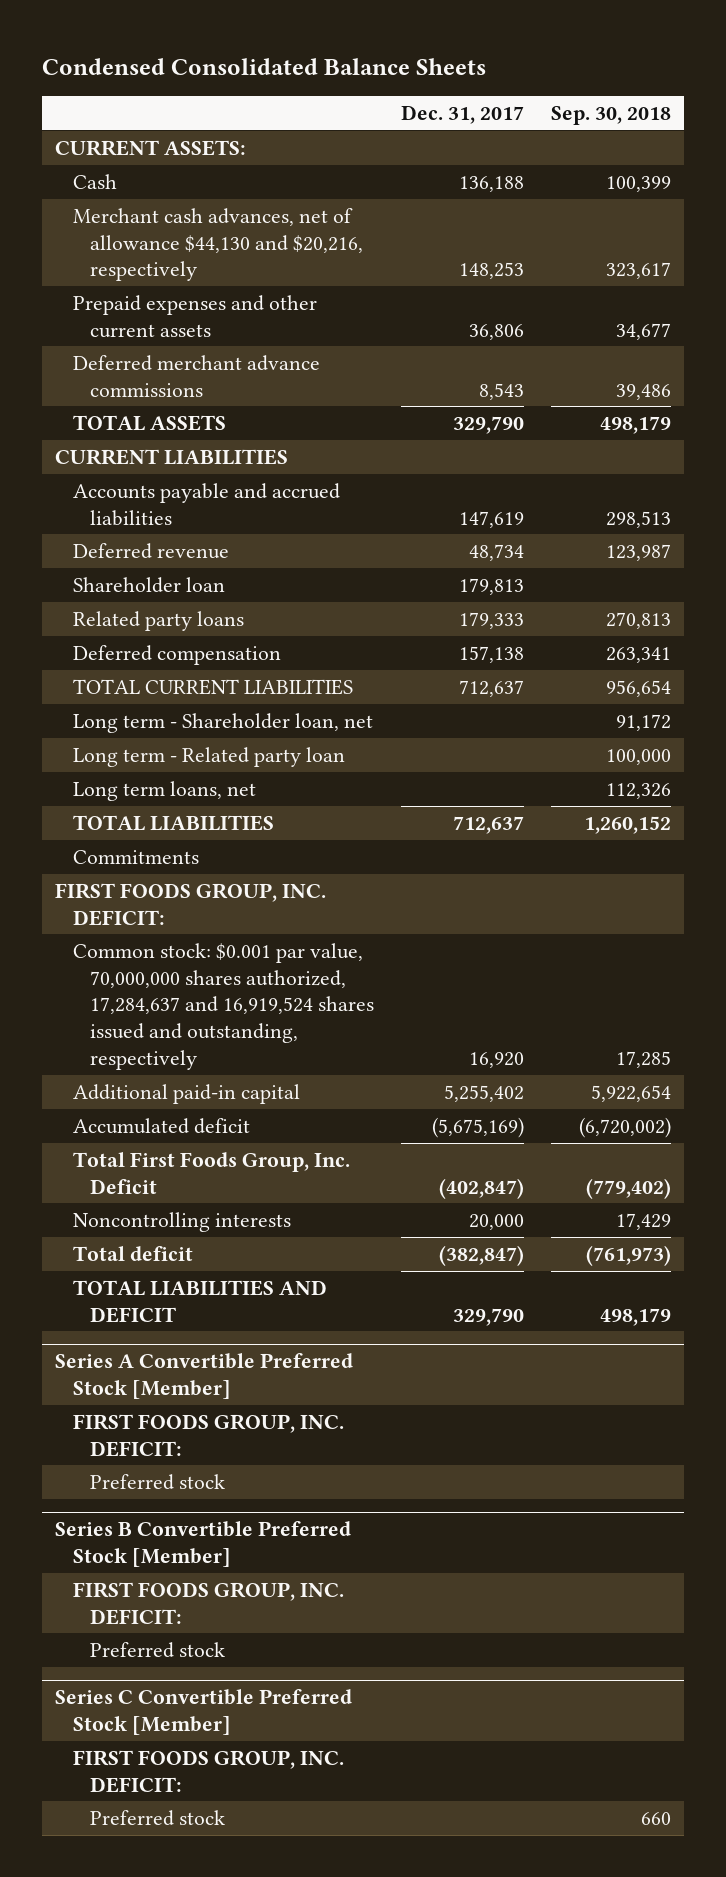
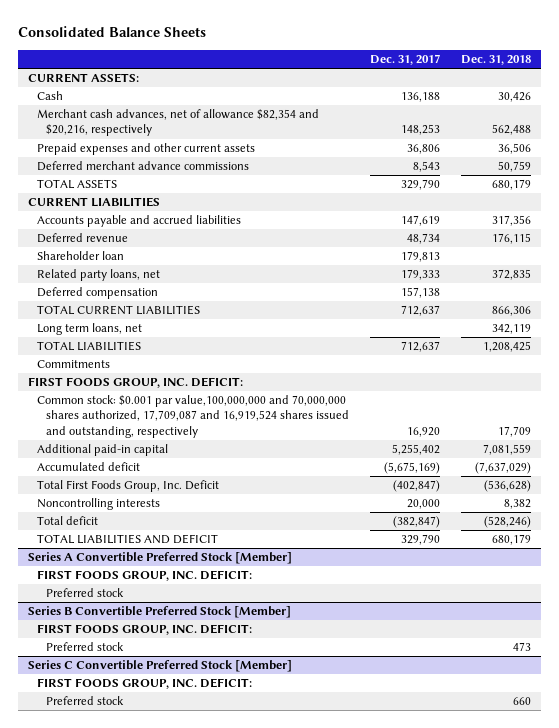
[41,57,486,75] Condensed Consolidated Balance Sheets -> [17,26,206,38] Consolidated Balance Sheets
[550,105,671,125] Sep. 30, 2018 -> none
none -> [461,55,532,66] Dec. 31, 2018
[72,207,364,282] Merchant cash advances, net of allowance $44,130 and $20,216, respectively -> [37,109,320,137] Merchant cash advances, net of allowance $82,354 and $20,216, respectively
[72,610,244,631] Related party loans -> [37,269,161,282] Related party loans, net
[72,712,373,733] Long term - Shareholder loan, net -> none
[72,746,345,767] Long term - Related party loan -> none
[72,942,375,1071] Common stock: $0.001 par value, 70,000,000 shares authorized, 17,284,637 and 16,919,524 shares issued and outstanding, respectively -> [37,395,350,438] Common stock: $0.001 par value,100,000,000 and 70,000,000 shares authorized, 17,709,087 and 16,919,524 shares issued and outstanding, respectively

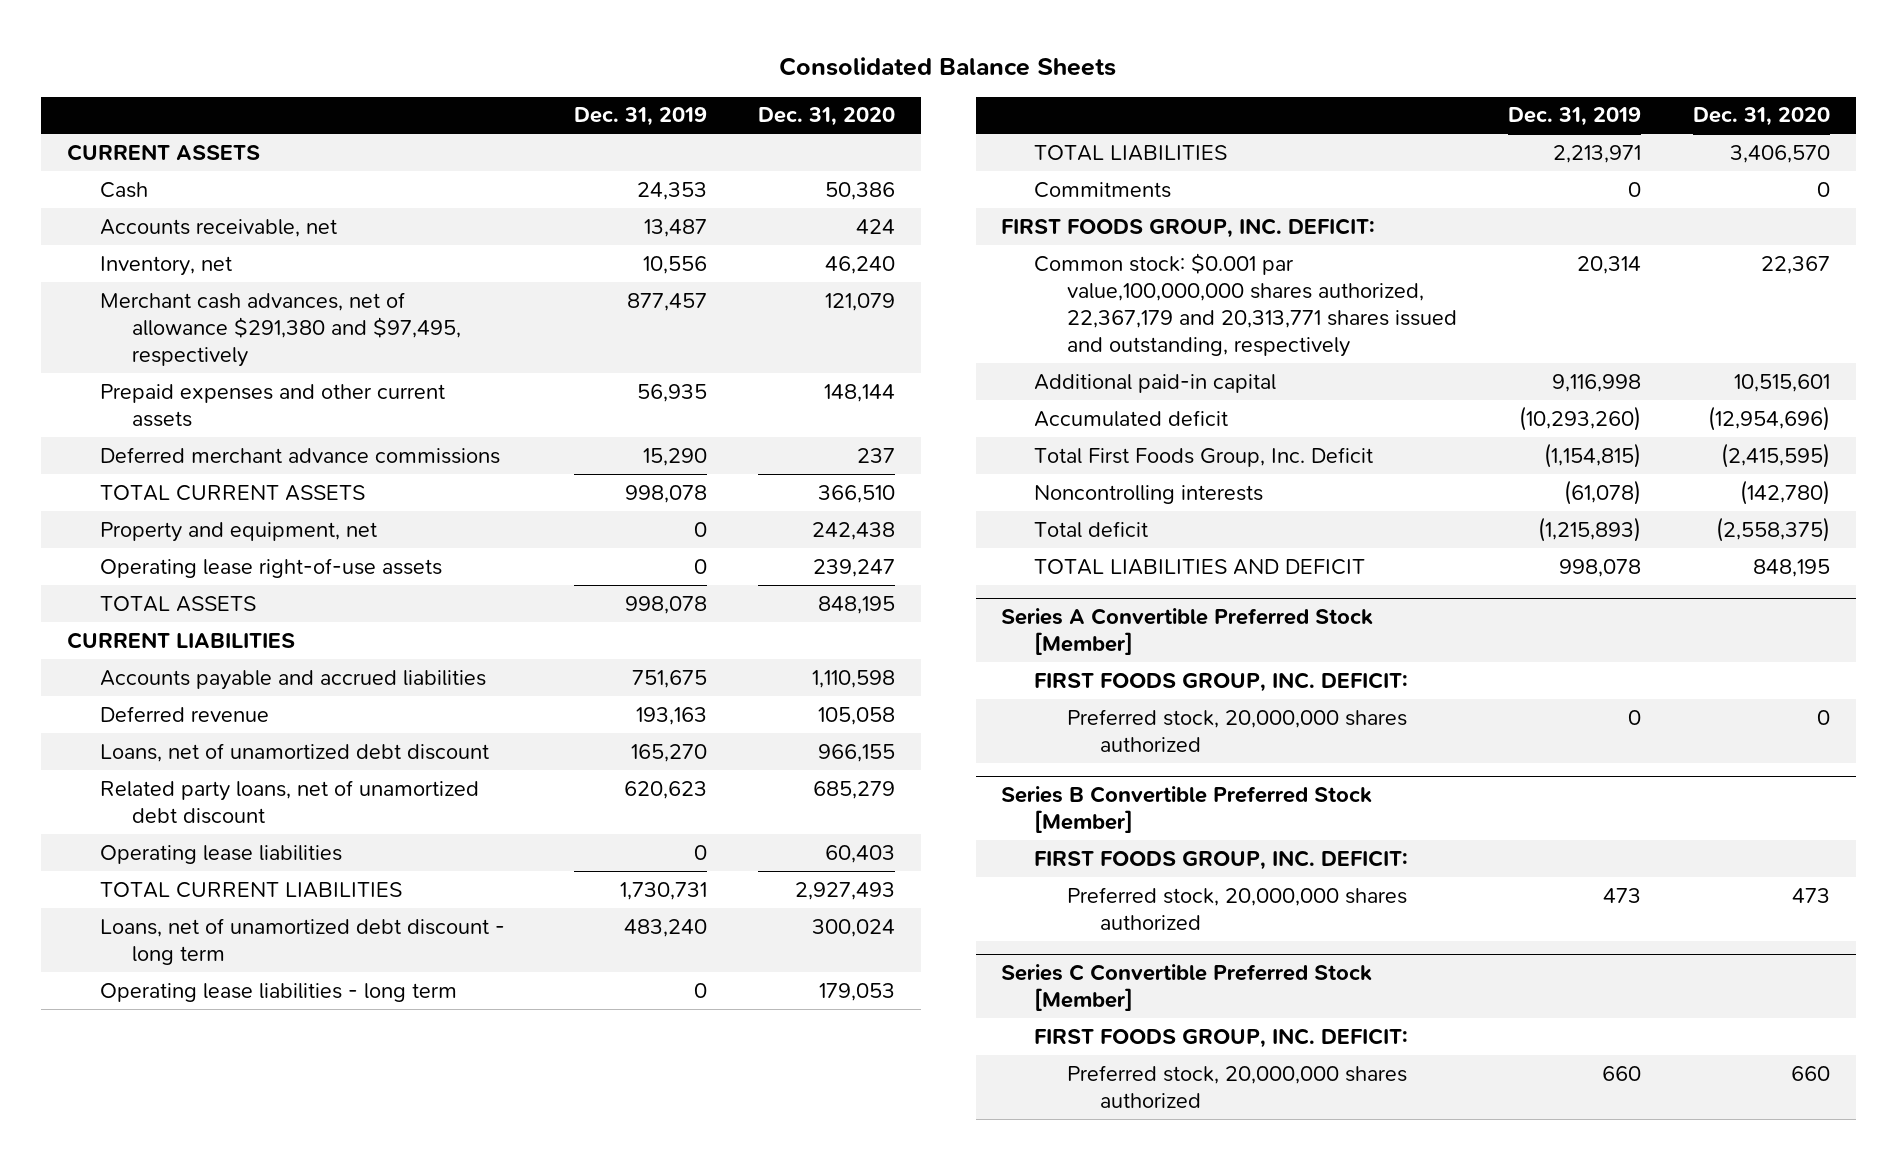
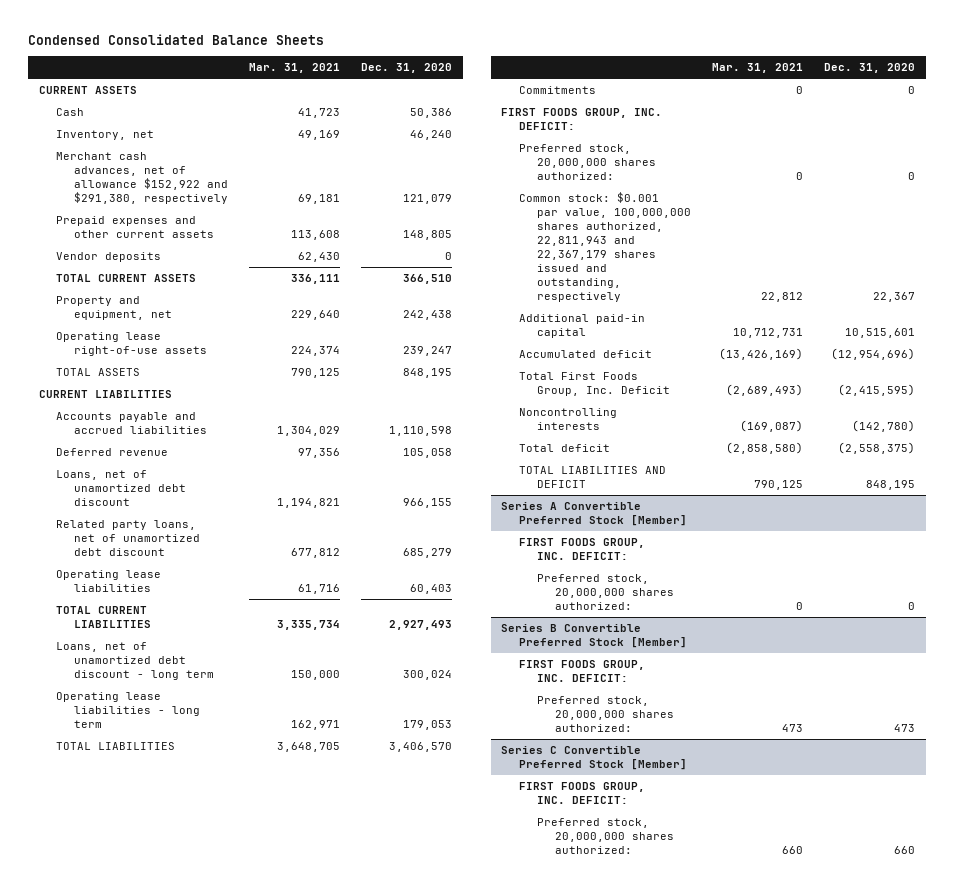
[779,56,1117,76] Consolidated Balance Sheets -> [27,34,324,46] Condensed Consolidated Balance Sheets
[573,107,707,127] Dec. 31, 2019 -> none
none -> [249,63,341,74] Mar. 31, 2021
[99,218,337,237] Accounts receivable, net -> none
[99,446,500,464] Deferred merchant advance commissions -> none
[99,291,462,367] Merchant cash advances, net of allowance $291,380 and $97,495, respectively -> [56,152,229,205] Merchant cash advances, net of allowance $152,922 and $291,380, respectively
[824,383,896,402] 148,144 -> [403,230,453,241] 148,805
none -> [56,252,162,263] Vendor deposits
none -> [519,144,656,181] Preferred stock, 20,000,000 shares authorized:
[1034,252,1457,358] Common stock: $0.001 par value,100,000,000 shares authorized, 22,367,179 and 20,313,771 shares issued and outstanding, respectively -> [519,192,691,302] Common stock: $0.001 par value, 100,000,000 shares authorized, 22,811,943 and 22,367,179 shares issued and outstanding, respectively
[1066,708,1407,752] Preferred stock, 20,000,000 shares authorized -> [536,574,674,611] Preferred stock, 20,000,000 shares authorized:
[1066,886,1407,930] Preferred stock, 20,000,000 shares authorized -> [536,696,674,733] Preferred stock, 20,000,000 shares authorized:
[1066,1064,1407,1108] Preferred stock, 20,000,000 shares authorized -> [536,818,674,855] Preferred stock, 20,000,000 shares authorized:

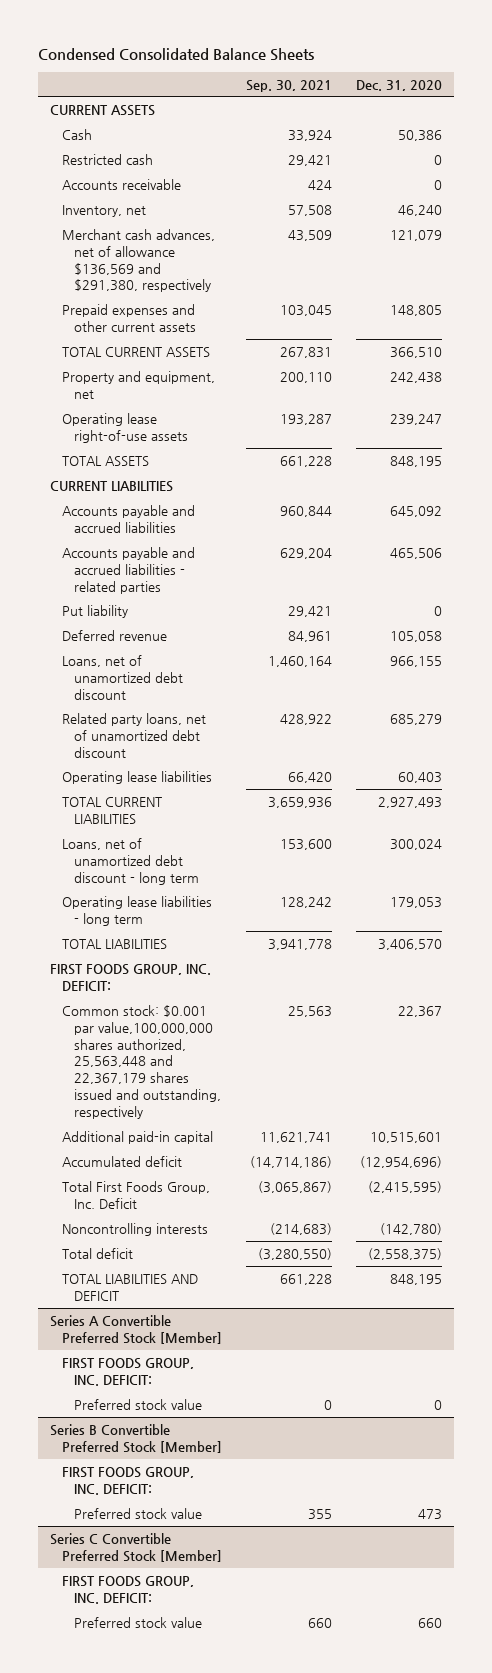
[249,63,341,74] Mar. 31, 2021 -> none
none -> [246,79,333,92] Sep. 30, 2021
none -> [62,153,154,165] Restricted cash
none -> [62,178,182,190] Accounts receivable
[56,152,229,205] Merchant cash advances, net of allowance $152,922 and $291,380, respectively -> [62,228,216,293] Merchant cash advances, net of allowance $136,569 and $291,380, respectively
[56,252,162,263] Vendor deposits -> none
[389,426,453,437] 1,110,598 -> [390,505,443,517] 645,092
none -> [62,546,196,594] Accounts payable and accrued liabilities - related parties
none -> [62,604,129,618] Put liability
[519,86,597,95] Commitments -> none
[519,144,656,181] Preferred stock, 20,000,000 shares authorized: -> none
[519,192,691,302] Common stock: $0.001 par value, 100,000,000 shares authorized, 22,811,943 and 22,367,179 shares issued and outstanding, respectively -> [62,1004,222,1119] Common stock: $0.001 par value,100,000,000 shares authorized, 25,563,448 and 22,367,179 shares issued and outstanding, respectively
[536,574,674,611] Preferred stock, 20,000,000 shares authorized: -> [74,1398,203,1410] Preferred stock value
[536,696,674,733] Preferred stock, 20,000,000 shares authorized: -> [74,1507,203,1519] Preferred stock value
[536,818,674,855] Preferred stock, 20,000,000 shares authorized: -> [74,1616,203,1628] Preferred stock value

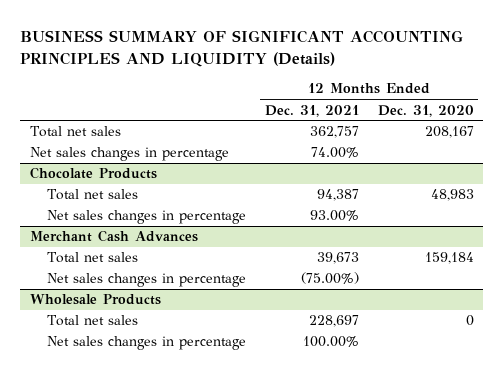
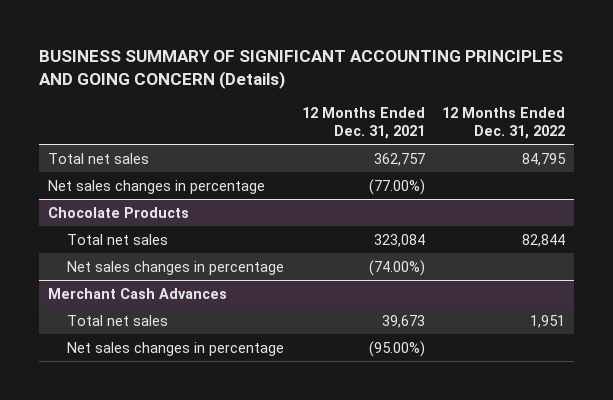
[20,30,464,67] BUSINESS SUMMARY OF SIGNIFICANT ACCOUNTING PRINCIPLES AND LIQUIDITY (Details) -> [39,49,564,89] BUSINESS SUMMARY OF SIGNIFICANT ACCOUNTING PRINCIPLES AND GOING CONCERN (Details)
[377,104,474,117] Dec. 31, 2020 -> none
none -> [442,107,566,140] 12 Months Ended Dec. 31, 2022
[310,147,359,159] 74.00% -> [368,178,425,195] (77.00%)
[316,189,359,202] 94,387 -> [373,233,425,247] 323,084
[309,210,359,222] 93.00% -> [368,259,425,276] (74.00%)
[29,294,161,306] Wholesale Products -> none
[47,315,139,327] Total net sales -> none
[47,336,247,351] Net sales changes in percentage -> none
[300,272,359,285] (75.00%) -> [368,340,425,357] (95.00%)

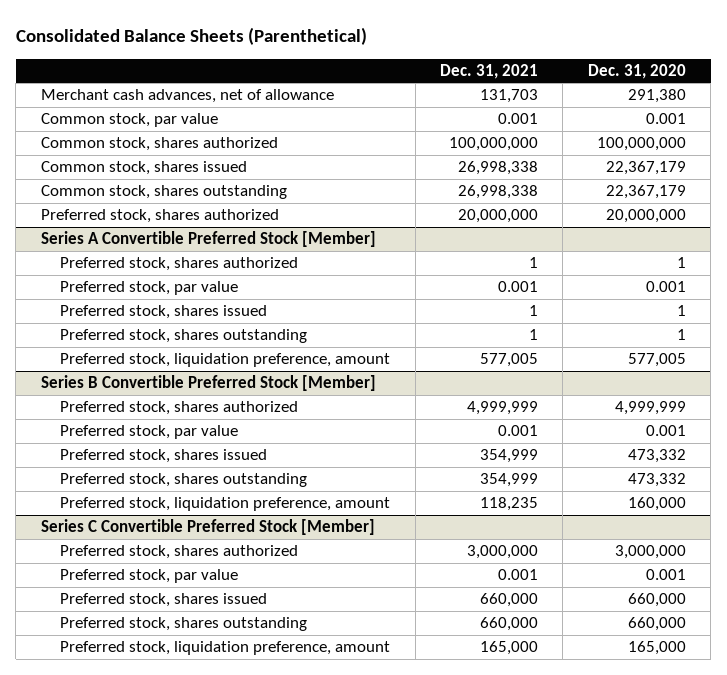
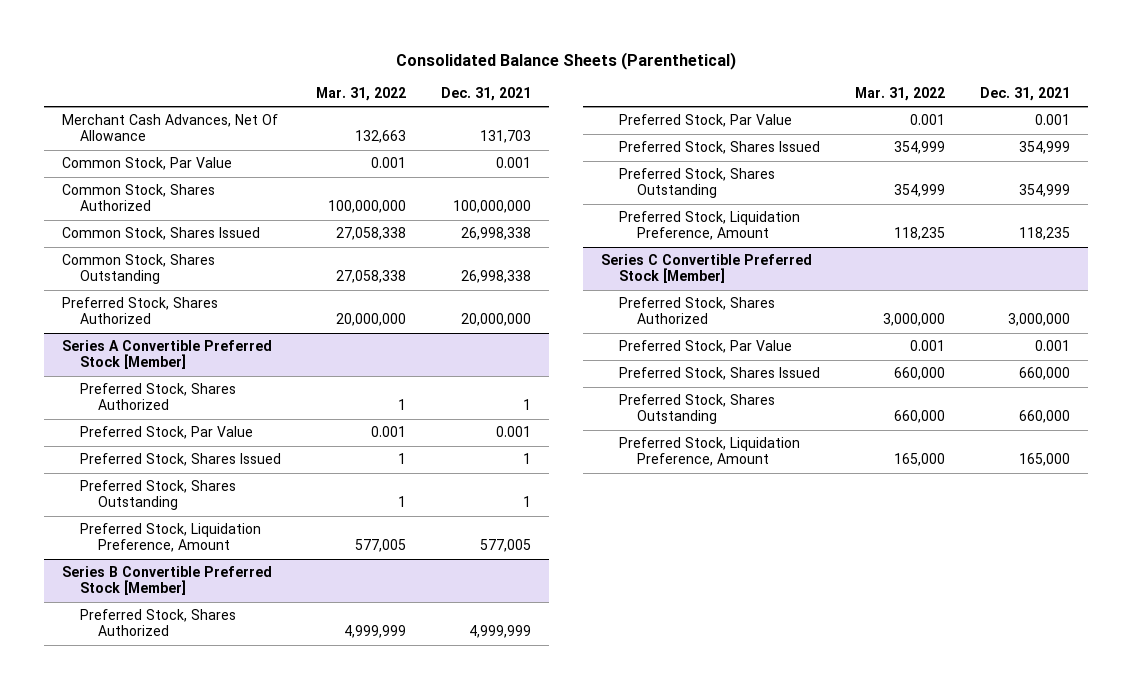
[587,63,686,79] Dec. 31, 2020 -> none
none -> [316,86,407,101] Mar. 31, 2022
[40,89,334,104] Merchant cash advances, net of allowance -> [61,114,278,142] Merchant Cash Advances, Net Of Allowance
[40,113,218,128] Common stock, par value -> [61,157,232,171] Common Stock, Par Value
[40,137,278,152] Common stock, shares authorized -> [61,184,215,212] Common Stock, Shares Authorized
[40,161,247,176] Common stock, shares issued -> [61,227,260,241] Common Stock, Shares Issued
[40,185,287,200] Common stock, shares outstanding -> [61,254,215,285] Common Stock, Shares Outstanding
[40,209,279,224] Preferred stock, shares authorized -> [61,297,218,325] Preferred Stock, Shares Authorized
[60,257,299,272] Preferred stock, shares authorized -> [80,383,237,411] Preferred Stock, Shares Authorized
[60,281,239,296] Preferred stock, par value -> [80,426,254,440] Preferred Stock, Par Value
[60,305,268,320] Preferred stock, shares issued -> [80,453,282,467] Preferred Stock, Shares Issued
[60,329,308,344] Preferred stock, shares outstanding -> [80,480,237,511] Preferred Stock, Shares Outstanding
[60,353,391,368] Preferred stock, liquidation preference, amount -> [80,523,262,553] Preferred Stock, Liquidation Preference, Amount
[60,401,299,416] Preferred stock, shares authorized -> [80,609,237,637] Preferred Stock, Shares Authorized
[60,425,239,440] Preferred stock, par value -> [619,114,793,128] Preferred Stock, Par Value
[60,449,268,464] Preferred stock, shares issued -> [619,141,821,155] Preferred Stock, Shares Issued
[60,473,308,488] Preferred stock, shares outstanding -> [619,168,776,199] Preferred Stock, Shares Outstanding
[60,497,391,512] Preferred stock, liquidation preference, amount -> [619,211,801,241] Preferred Stock, Liquidation Preference, Amount
[60,545,299,560] Preferred stock, shares authorized -> [619,297,776,325] Preferred Stock, Shares Authorized
[60,569,239,584] Preferred stock, par value -> [619,340,793,354] Preferred Stock, Par Value
[60,593,268,608] Preferred stock, shares issued -> [619,367,821,381] Preferred Stock, Shares Issued
[60,617,308,632] Preferred stock, shares outstanding -> [619,394,776,425] Preferred Stock, Shares Outstanding
[60,641,391,656] Preferred stock, liquidation preference, amount -> [619,437,801,467] Preferred Stock, Liquidation Preference, Amount

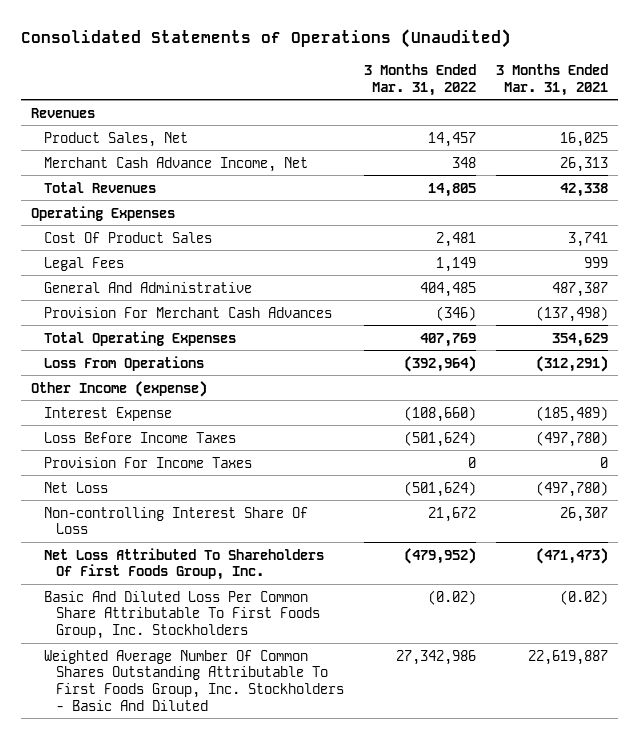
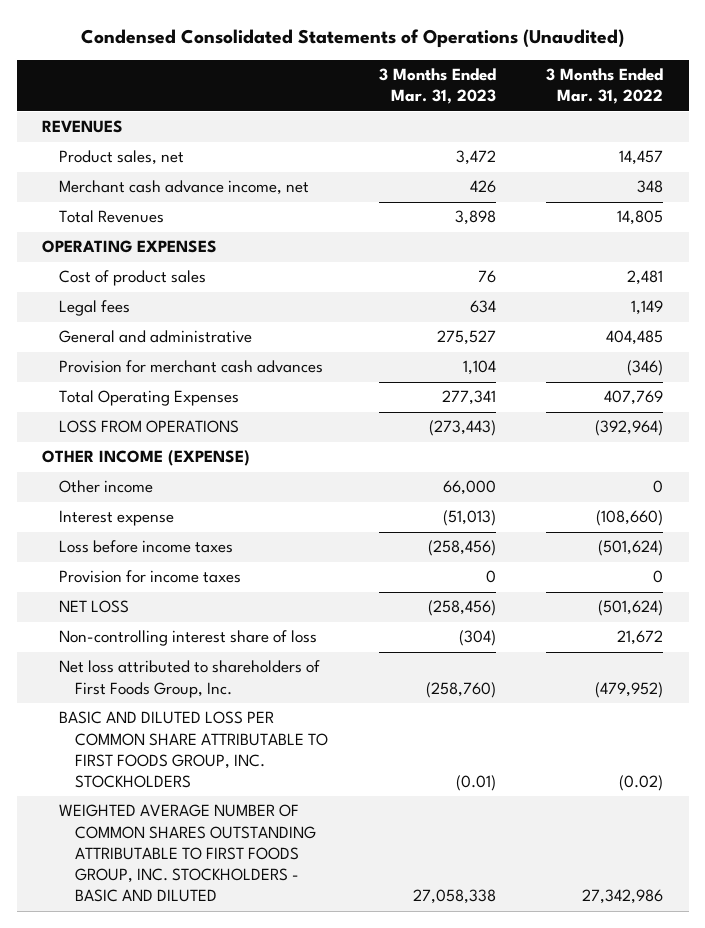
[21,29,512,49] Consolidated Statements of Operations (Unaudited) -> [80,28,624,48] Condensed Consolidated Statements of Operations (Unaudited)
[496,63,609,96] 3 Months Ended Mar. 31, 2021 -> none
none -> [378,68,496,105] 3 Months Ended Mar. 31, 2023
[31,107,96,118] Revenues -> [41,120,123,134] REVENUES
[43,131,188,147] Product Sales, Net -> [58,150,184,166] Product sales, net
[43,156,308,172] Merchant Cash Advance Income, Net -> [58,180,309,196] Merchant cash advance income, net
[31,205,176,221] Operating Expenses -> [41,240,217,254] OPERATING EXPENSES
[43,231,212,243] Cost Of Product Sales -> [58,270,206,287] Cost of product sales
[43,256,124,271] Legal Fees -> [58,300,130,317] Legal fees
[43,281,252,293] General And Administrative -> [58,330,252,344] General and administrative
[43,306,332,318] Provision For Merchant Cash Advances -> [58,360,323,374] Provision for merchant cash advances
[43,355,204,371] Loss From Operations -> [58,420,239,434] LOSS FROM OPERATIONS
[31,380,208,397] Other Income (expense) -> [41,450,250,467] OTHER INCOME (EXPENSE)
none -> [58,480,153,494] Other income
[43,406,172,421] Interest Expense -> [58,510,174,527] Interest expense
[43,431,236,443] Loss Before Income Taxes -> [58,540,233,554] Loss before income taxes
[43,456,252,468] Provision For Income Taxes -> [58,570,241,584] Provision for income taxes
[43,481,108,493] Net Loss -> [58,600,129,614] NET LOSS
[43,506,308,535] Non-controlling Interest Share Of Loss -> [58,630,317,647] Non-controlling interest share of loss
[43,547,324,581] Net Loss Attributed To Shareholders Of First Foods Group, Inc. -> [58,660,320,698] Net loss attributed to shareholders of First Foods Group, Inc.
[43,590,321,640] Basic And Diluted Loss Per Common Share Attributable To First Foods Group, Inc. Stockholders -> [58,711,329,789] BASIC AND DILUTED LOSS PER COMMON SHARE ATTRIBUTABLE TO FIRST FOODS GROUP, INC. STOCKHOLDERS
[43,649,345,711] Weighted Average Number Of Common Shares Outstanding Attributable To First Foods Group, Inc. Stockholders - Basic And Diluted -> [58,804,317,903] WEIGHTED AVERAGE NUMBER OF COMMON SHARES OUTSTANDING ATTRIBUTABLE TO FIRST FOODS GROUP, INC. STOCKHOLDERS - BASIC AND DILUTED

